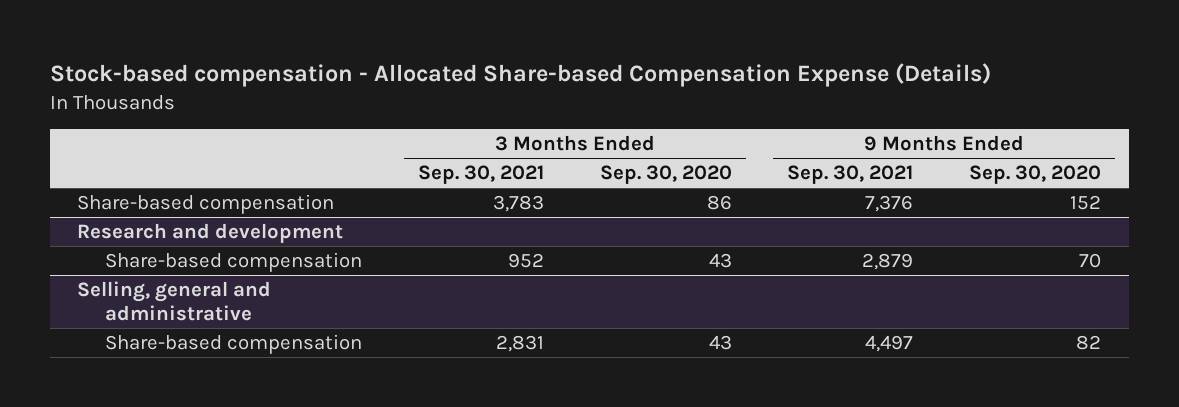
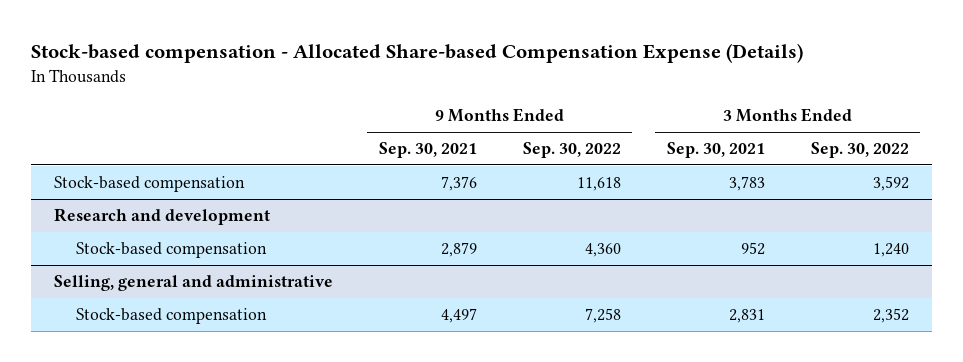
[599,164,732,184] Sep. 30, 2020 -> none
[969,164,1102,184] Sep. 30, 2020 -> none
none -> [522,142,621,159] Sep. 30, 2022
none -> [810,142,909,159] Sep. 30, 2022
[77,193,335,214] Share-based compensation -> [53,176,245,193] Stock-based compensation
[105,251,363,272] Share-based compensation -> [76,242,268,259] Stock-based compensation
[105,333,363,354] Share-based compensation -> [76,308,268,325] Stock-based compensation

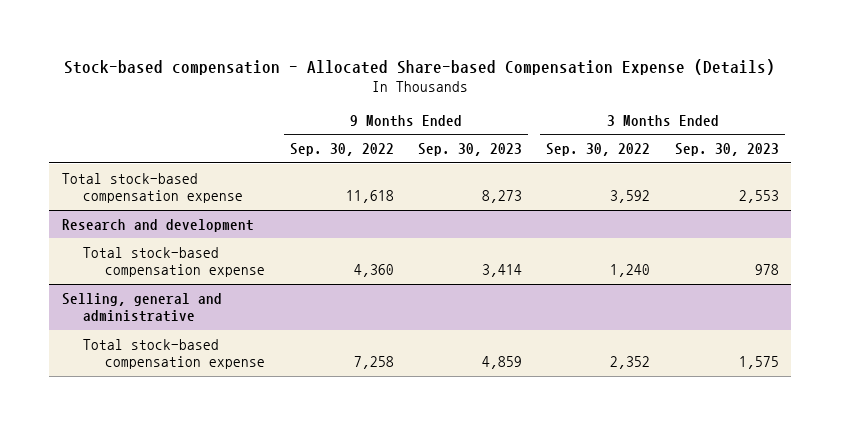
[378,142,477,159] Sep. 30, 2021 -> none
[666,142,765,159] Sep. 30, 2021 -> none
none -> [418,143,523,157] Sep. 30, 2023
none -> [674,143,779,157] Sep. 30, 2023
[53,176,245,193] Stock-based compensation -> [61,172,244,204] Total stock-based compensation expense
[76,242,268,259] Stock-based compensation -> [83,246,266,278] Total stock-based compensation expense
[76,308,268,325] Stock-based compensation -> [83,338,266,370] Total stock-based compensation expense

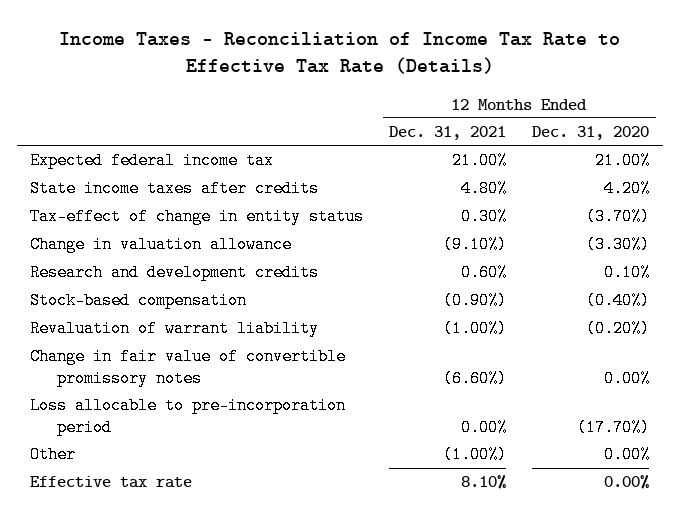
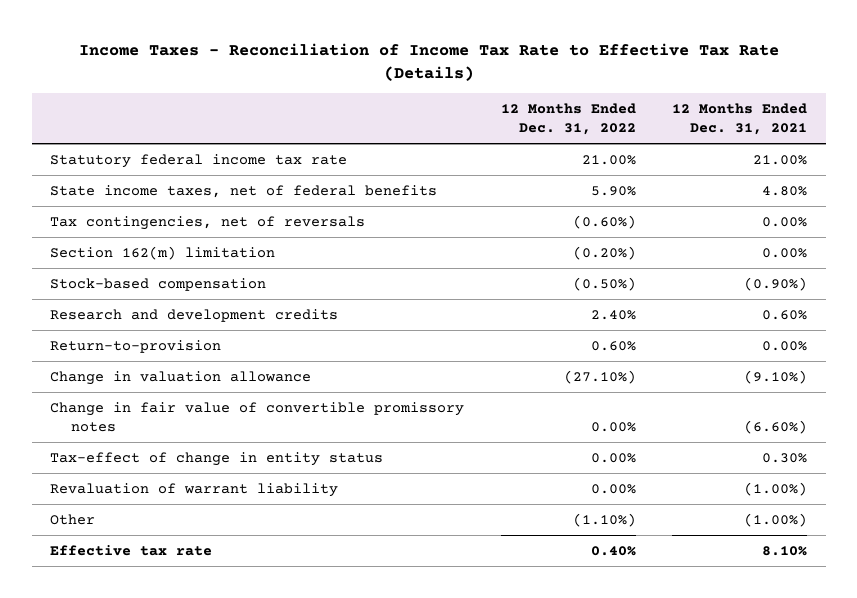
[532,126,650,141] Dec. 31, 2020 -> none
none -> [500,102,636,136] 12 Months Ended Dec. 31, 2022
[29,152,274,170] Expected federal income tax -> [49,153,347,168] Statutory federal income tax rate
[29,180,319,198] State income taxes after credits -> [49,184,437,198] State income taxes, net of federal benefits
none -> [49,215,365,230] Tax contingencies, net of reversals
none -> [49,245,275,260] Section 162(m) limitation
[29,264,319,282] Research and development credits -> [49,308,338,322] Research and development credits
none -> [49,339,221,353] Return-to-provision
[29,236,292,254] Change in valuation allowance -> [49,370,311,385] Change in valuation allowance
[29,397,346,436] Loss allocable to pre-incorporation period -> none
[29,208,364,226] Tax-effect of change in entity status -> [49,451,383,466] Tax-effect of change in entity status
[29,320,319,338] Revaluation of warrant liability -> [49,482,338,497] Revaluation of warrant liability

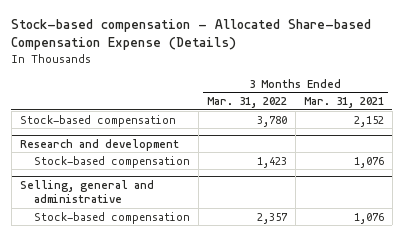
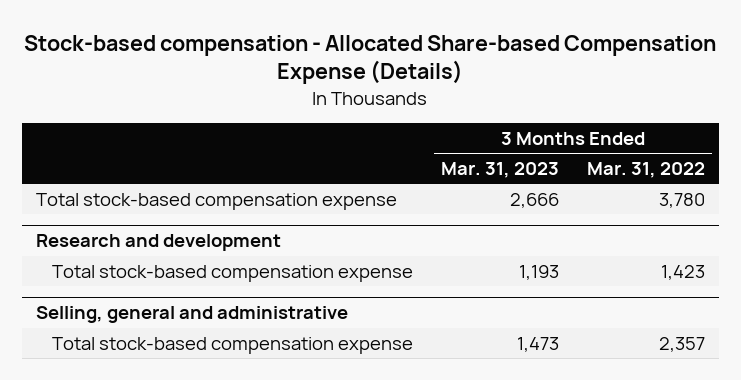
[303,97,384,109] Mar. 31, 2021 -> none
none -> [441,161,560,178] Mar. 31, 2023
[19,114,176,127] Stock-based compensation -> [35,192,397,210] Total stock-based compensation expense
[34,155,191,168] Stock-based compensation -> [52,264,414,282] Total stock-based compensation expense
[34,211,191,224] Stock-based compensation -> [52,336,414,354] Total stock-based compensation expense

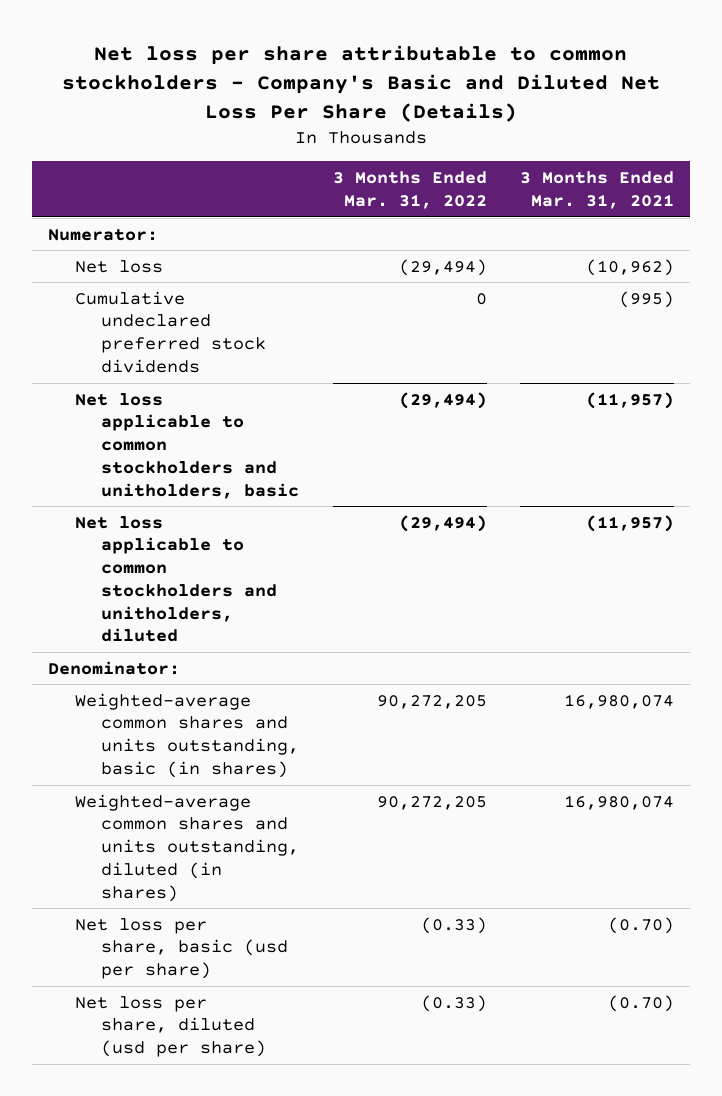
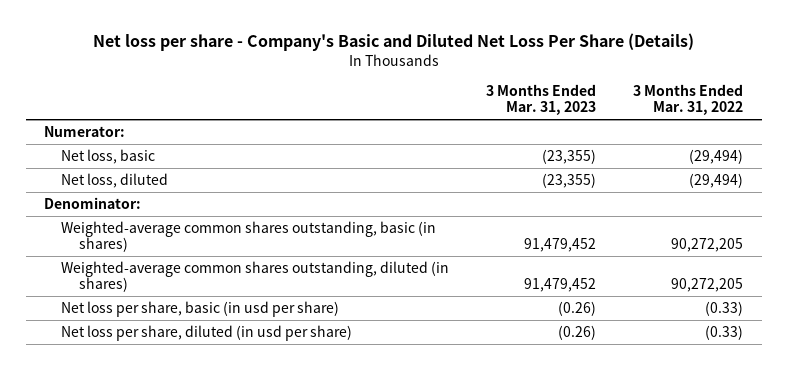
[61,45,660,122] Net loss per share attributable to common stockholders - Company's Basic and Diluted Net Loss Per Share (Details) -> [92,33,694,52] Net loss per share - Company's Basic and Diluted Net Loss Per Share (Details)
[519,171,674,209] 3 Months Ended Mar. 31, 2021 -> none
none -> [486,84,597,116] 3 Months Ended Mar. 31, 2023
[74,259,163,273] Net loss -> none
[74,290,267,373] Cumulative undeclared preferred stock dividends -> none
[74,392,300,499] Net loss applicable to common stockholders and unitholders, basic -> [61,148,156,164] Net loss, basic
[74,515,278,643] Net loss applicable to common stockholders and unitholders, diluted -> [61,172,169,188] Net loss, diluted
[74,692,300,778] Weighted-average common shares and units outstanding, basic (in shares) -> [61,220,437,252] Weighted-average common shares outstanding, basic (in shares)
[74,793,300,902] Weighted-average common shares and units outstanding, diluted (in shares) -> [61,260,450,292] Weighted-average common shares outstanding, diluted (in shares)
[74,917,289,980] Net loss per share, basic (usd per share) -> [61,300,340,317] Net loss per share, basic (in usd per share)
[74,995,267,1058] Net loss per share, diluted (usd per share) -> [61,324,353,341] Net loss per share, diluted (in usd per share)

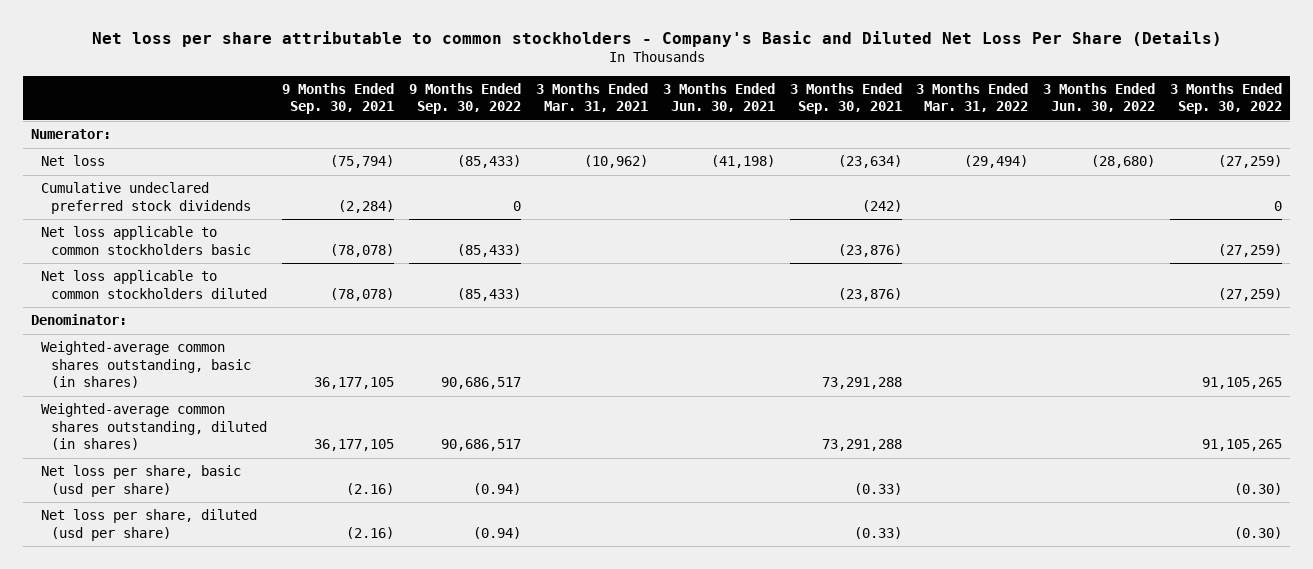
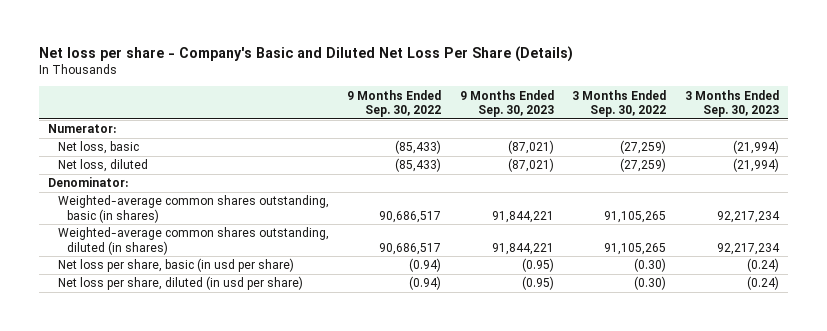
[91,31,1222,48] Net loss per share attributable to common stockholders - Company's Basic and Diluted Net Loss Per Share (Details) -> [38,45,573,62] Net loss per share - Company's Basic and Diluted Net Loss Per Share (Details)
[281,82,394,115] 9 Months Ended Sep. 30, 2021 -> none
[535,82,648,113] 3 Months Ended Mar. 31, 2021 -> none
[662,82,775,113] 3 Months Ended Jun. 30, 2021 -> none
[789,82,902,115] 3 Months Ended Sep. 30, 2021 -> none
[916,82,1029,113] 3 Months Ended Mar. 31, 2022 -> none
[1043,82,1156,113] 3 Months Ended Jun. 30, 2022 -> none
none -> [459,89,554,118] 9 Months Ended Sep. 30, 2023
none -> [684,89,779,118] 3 Months Ended Sep. 30, 2023
[40,155,105,167] Net loss -> none
[40,182,251,214] Cumulative undeclared preferred stock dividends -> none
[40,226,251,255] Net loss applicable to common stockholders basic -> [57,141,139,155] Net loss, basic
[40,270,267,299] Net loss applicable to common stockholders diluted -> [57,159,148,173] Net loss, diluted
[40,465,241,497] Net loss per share, basic (usd per share) -> [57,258,294,273] Net loss per share, basic (in usd per share)
[40,509,257,541] Net loss per share, diluted (usd per share) -> [57,276,303,291] Net loss per share, diluted (in usd per share)

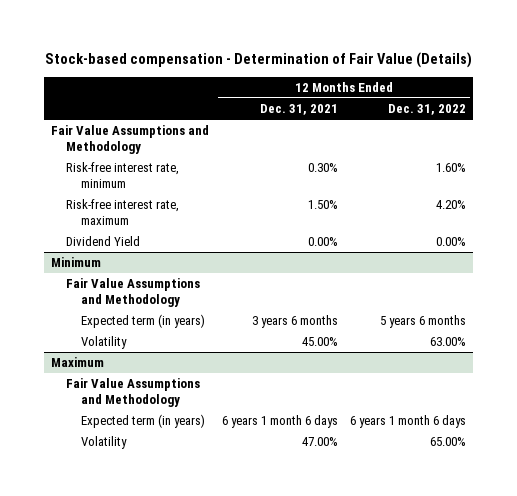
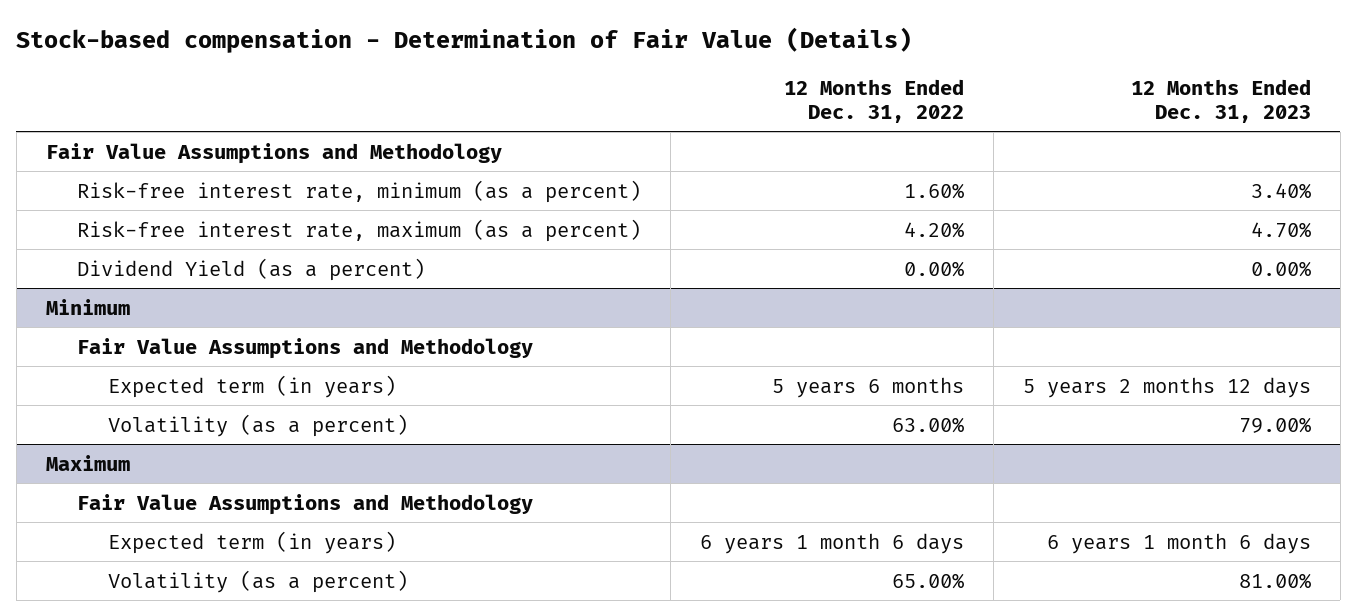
[259,104,338,116] Dec. 31, 2021 -> none
none -> [1130,78,1311,123] 12 Months Ended Dec. 31, 2023
[66,162,180,189] Risk-free interest rate, minimum -> [76,179,641,203] Risk-free interest rate, minimum (as a percent)
[66,199,180,226] Risk-free interest rate, maximum -> [76,218,641,242] Risk-free interest rate, maximum (as a percent)
[66,236,141,247] Dividend Yield -> [76,257,425,281] Dividend Yield (as a percent)
[81,336,128,350] Volatility -> [107,413,408,437] Volatility (as a percent)
[81,436,128,450] Volatility -> [107,569,408,593] Volatility (as a percent)

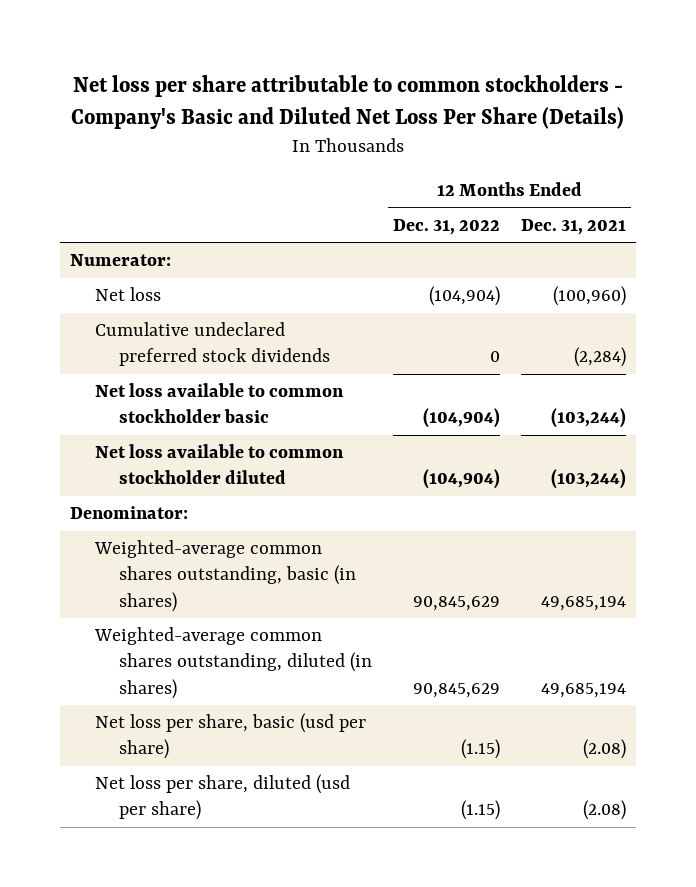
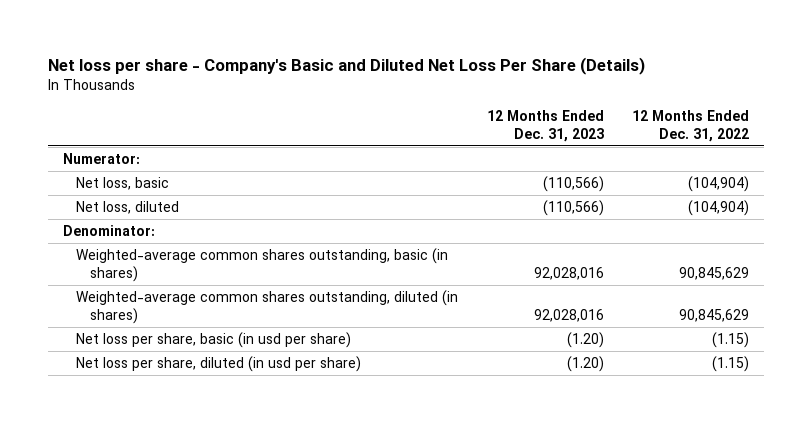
[71,75,625,130] Net loss per share attributable to common stockholders - Company's Basic and Diluted Net Loss Per Share (Details) -> [48,56,646,75] Net loss per share - Company's Basic and Diluted Net Loss Per Share (Details)
[521,218,627,235] Dec. 31, 2021 -> none
none -> [486,110,604,142] 12 Months Ended Dec. 31, 2023
[94,287,161,302] Net loss -> none
[94,322,331,367] Cumulative undeclared preferred stock dividends -> none
[94,383,344,424] Net loss available to common stockholder basic -> [76,177,170,191] Net loss, basic
[94,444,344,485] Net loss available to common stockholder diluted -> [76,201,180,215] Net loss, diluted
[94,713,366,760] Net loss per share, basic (usd per share) -> [76,332,352,349] Net loss per share, basic (in usd per share)
[94,774,350,821] Net loss per share, diluted (usd per share) -> [76,356,362,373] Net loss per share, diluted (in usd per share)

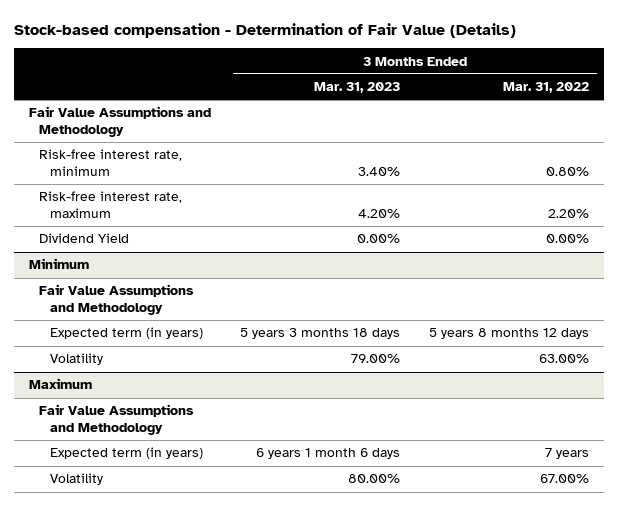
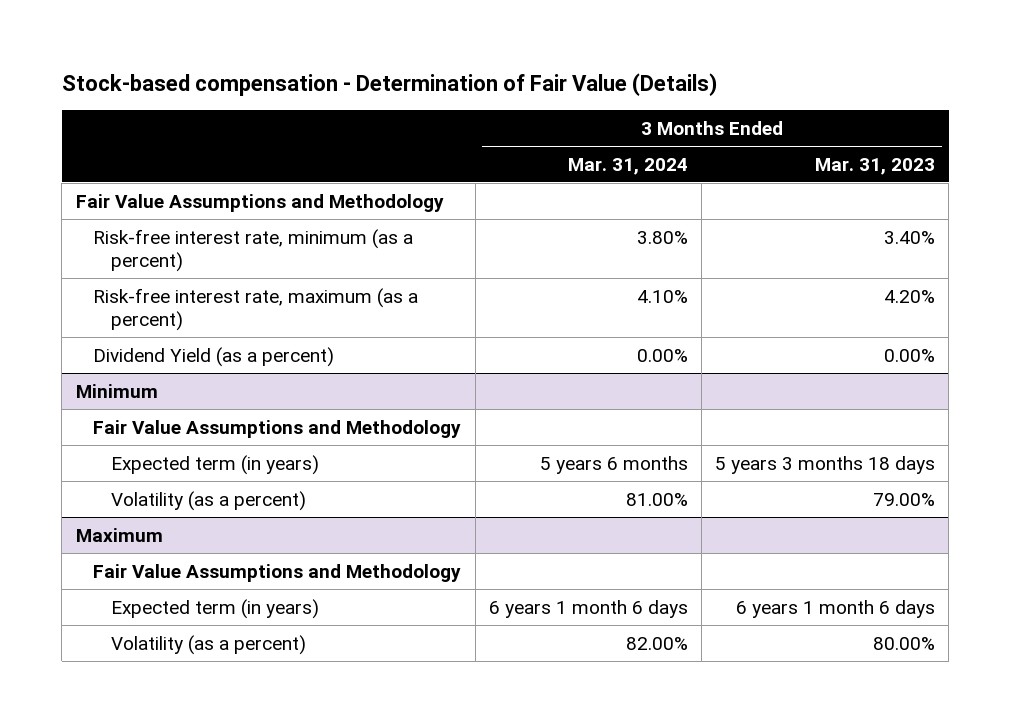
[503,82,590,94] Mar. 31, 2022 -> none
none -> [567,157,688,175] Mar. 31, 2024
[39,149,183,177] Risk-free interest rate, minimum -> [93,228,414,272] Risk-free interest rate, minimum (as a percent)
[39,191,183,219] Risk-free interest rate, maximum -> [93,287,419,331] Risk-free interest rate, maximum (as a percent)
[39,233,130,244] Dividend Yield -> [93,346,335,367] Dividend Yield (as a percent)
[49,353,103,366] Volatility -> [111,490,307,511] Volatility (as a percent)
[49,473,103,486] Volatility -> [111,634,307,655] Volatility (as a percent)

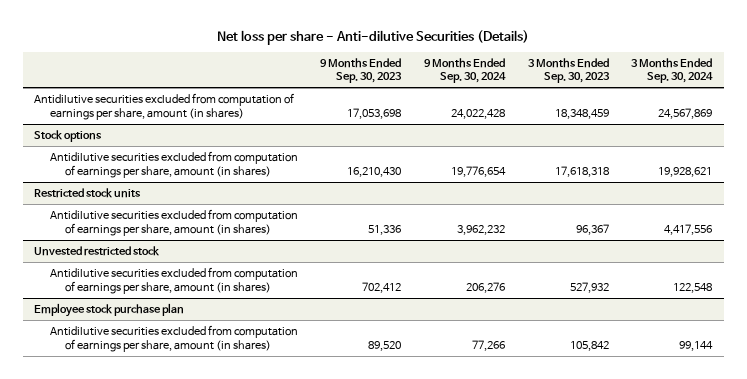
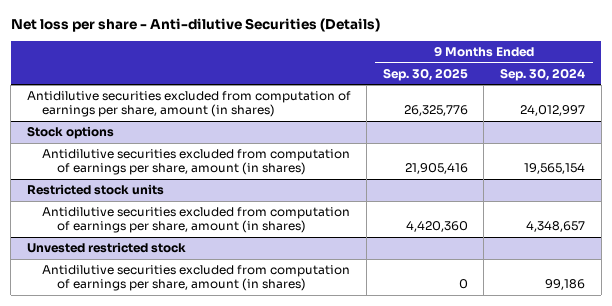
[320,57,403,84] 9 Months Ended Sep. 30, 2023 -> none
[527,57,610,84] 3 Months Ended Sep. 30, 2023 -> none
[631,57,714,84] 3 Months Ended Sep. 30, 2024 -> none
none -> [382,67,468,81] Sep. 30, 2025
[451,108,506,119] 24,022,428 -> [520,105,586,117] 24,012,997
[451,165,507,177] 19,776,654 -> [524,163,586,175] 19,565,154
[457,224,506,235] 3,962,232 -> [526,221,586,233] 4,348,657
[34,302,185,317] Employee stock purchase plan -> none
[49,324,298,352] Antidilutive securities excluded from computation of earnings per share, amount (in shares) -> none
[466,281,506,293] 206,276 -> [545,279,586,291] 99,186

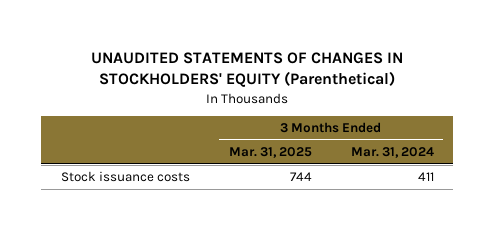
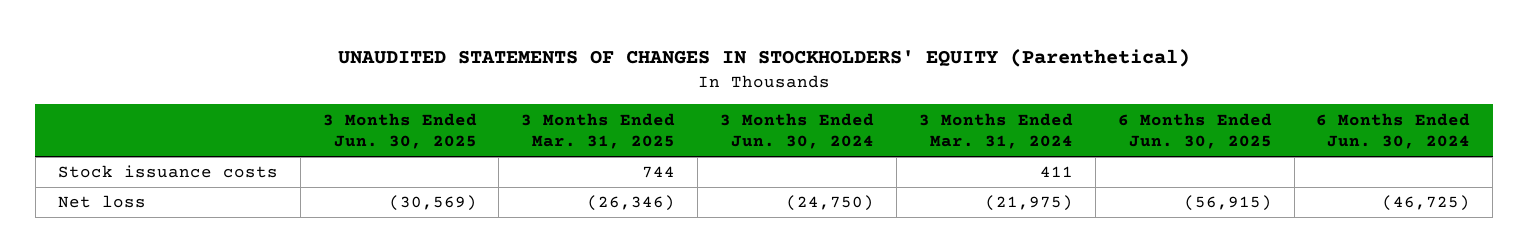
none -> [322,112,477,149] 3 Months Ended Jun. 30, 2025
none -> [720,112,875,149] 3 Months Ended Jun. 30, 2024
none -> [1117,112,1272,149] 6 Months Ended Jun. 30, 2025
none -> [1316,112,1471,149] 6 Months Ended Jun. 30, 2024
none -> [57,195,146,209] Net loss

